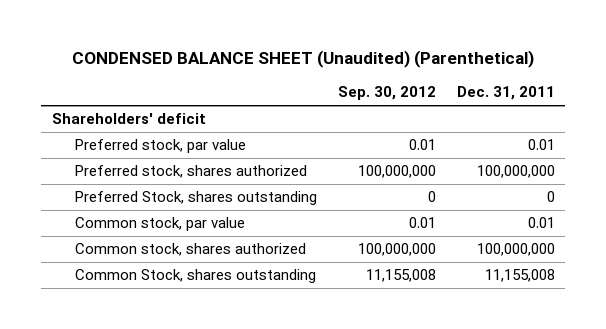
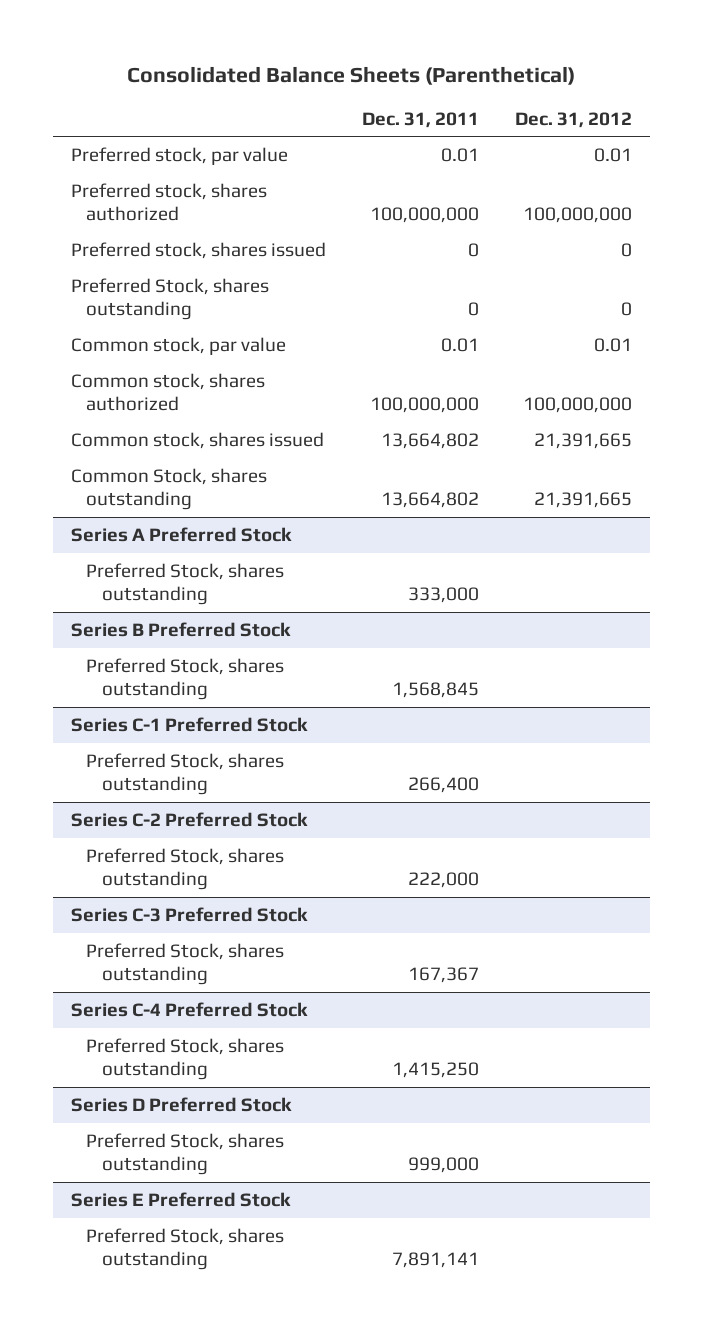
[72,50,535,69] CONDENSED BALANCE SHEET (Unaudited) (Parenthetical) -> [127,66,576,86] Consolidated Balance Sheets (Parenthetical)
[337,86,436,101] Sep. 30, 2012 -> none
none -> [514,111,632,128] Dec. 31, 2012
[51,113,206,125] Shareholders' deficit -> none
none -> [70,241,326,259] Preferred stock, shares issued
none -> [70,431,324,449] Common stock, shares issued
[484,269,555,283] 11,155,008 -> [380,492,479,509] 13,664,802
none -> [70,526,292,542] Series A Preferred Stock
none -> [86,562,285,606] Preferred Stock, shares outstanding
none -> [70,621,291,637] Series B Preferred Stock
none -> [86,657,285,701] Preferred Stock, shares outstanding
none -> [70,716,308,732] Series C-1 Preferred Stock
none -> [86,752,285,796] Preferred Stock, shares outstanding
none -> [70,811,308,827] Series C-2 Preferred Stock
none -> [86,847,285,891] Preferred Stock, shares outstanding
none -> [70,906,308,922] Series C-3 Preferred Stock
none -> [86,942,285,986] Preferred Stock, shares outstanding
none -> [70,1001,308,1017] Series C-4 Preferred Stock
none -> [86,1037,285,1081] Preferred Stock, shares outstanding
none -> [70,1096,292,1112] Series D Preferred Stock
none -> [86,1132,285,1176] Preferred Stock, shares outstanding
none -> [70,1191,291,1207] Series E Preferred Stock
none -> [86,1227,285,1271] Preferred Stock, shares outstanding

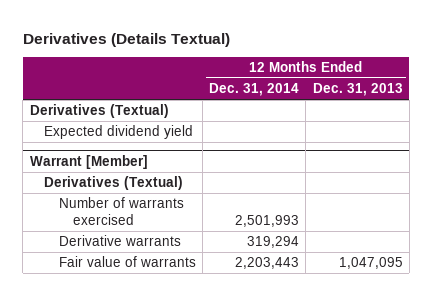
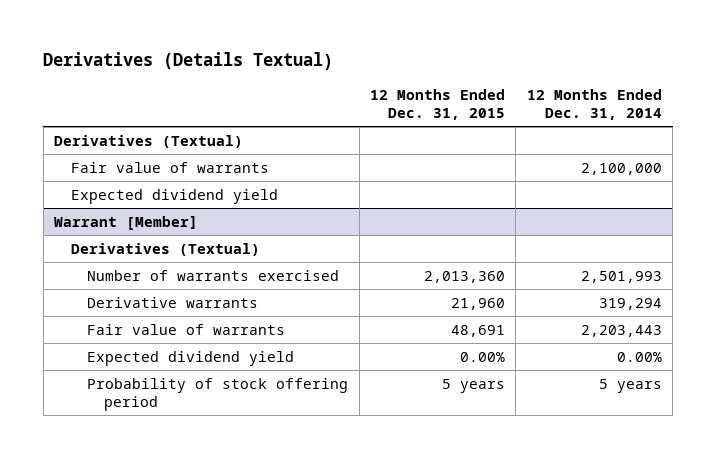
[312,83,403,97] Dec. 31, 2013 -> none
none -> [370,89,506,120] 12 Months Ended Dec. 31, 2015
none -> [70,162,269,174] Fair value of warrants
none -> [87,351,295,367] Expected dividend yield
none -> [87,378,349,411] Probability of stock offering period

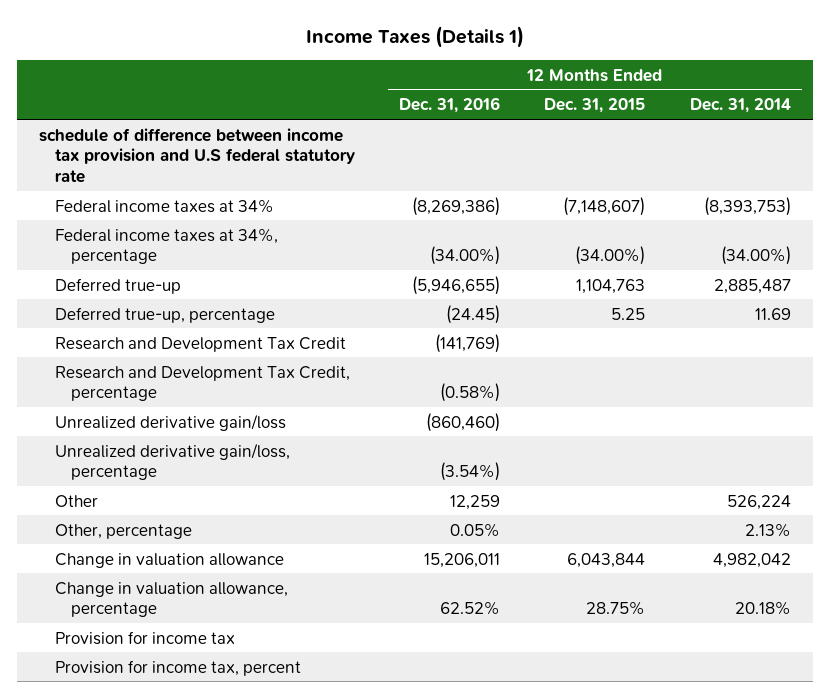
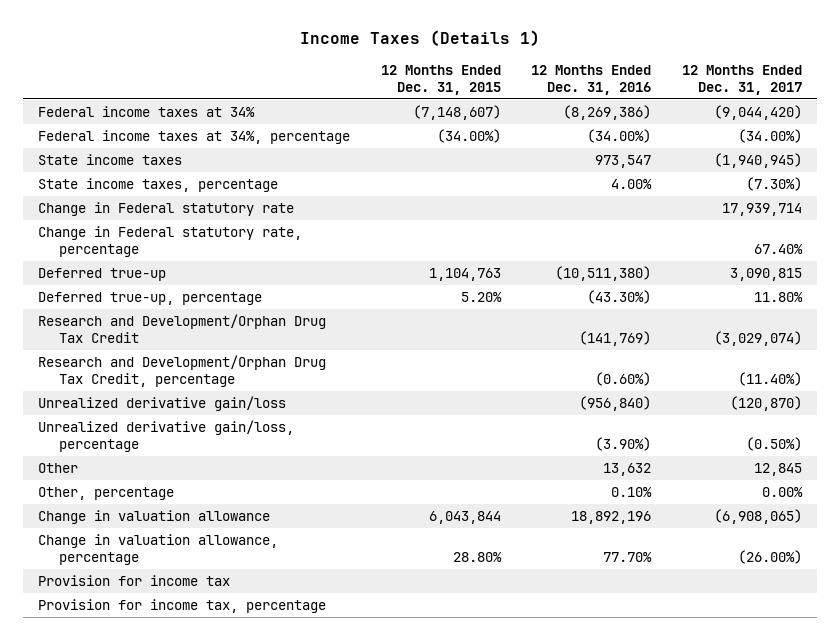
[689,98,791,114] Dec. 31, 2014 -> none
none -> [681,64,802,95] 12 Months Ended Dec. 31, 2017
[39,127,355,183] schedule of difference between income tax provision and U.S federal statutory rate -> none
none -> [38,153,183,165] State income taxes
none -> [38,177,279,192] State income taxes, percentage
none -> [38,201,295,216] Change in Federal statutory rate
none -> [38,225,303,257] Change in Federal statutory rate, percentage
[412,275,501,295] (5,946,655) -> [555,265,652,281] (10,511,380)
[446,304,501,324] (24.45) -> [587,289,652,304] (43.30%)
[611,307,646,320] 5.25 -> [460,291,502,302] 5.20%
[54,336,346,352] Research and Development Tax Credit -> [38,313,327,343] Research and Development/Orphan Drug Tax Credit
[54,365,350,402] Research and Development Tax Credit, percentage -> [38,354,327,387] Research and Development/Orphan Drug Tax Credit, percentage
[440,383,501,403] (0.58%) -> [595,371,652,386] (0.60%)
[426,412,501,432] (860,460) -> [579,395,652,411] (956,840)
[440,462,501,482] (3.54%) -> [595,436,652,451] (3.90%)
[450,494,501,510] 12,259 -> [603,462,652,476] 13,632
[450,522,501,537] 0.05% -> [611,486,653,497] 0.10%
[424,552,501,568] 15,206,011 -> [571,510,652,524] 18,892,196
[440,601,501,616] 62.52% -> [603,551,653,562] 77.70%
[586,601,646,616] 28.75% -> [452,551,502,562] 28.80%
[54,659,301,676] Provision for income tax, percent -> [38,598,327,613] Provision for income tax, percentage

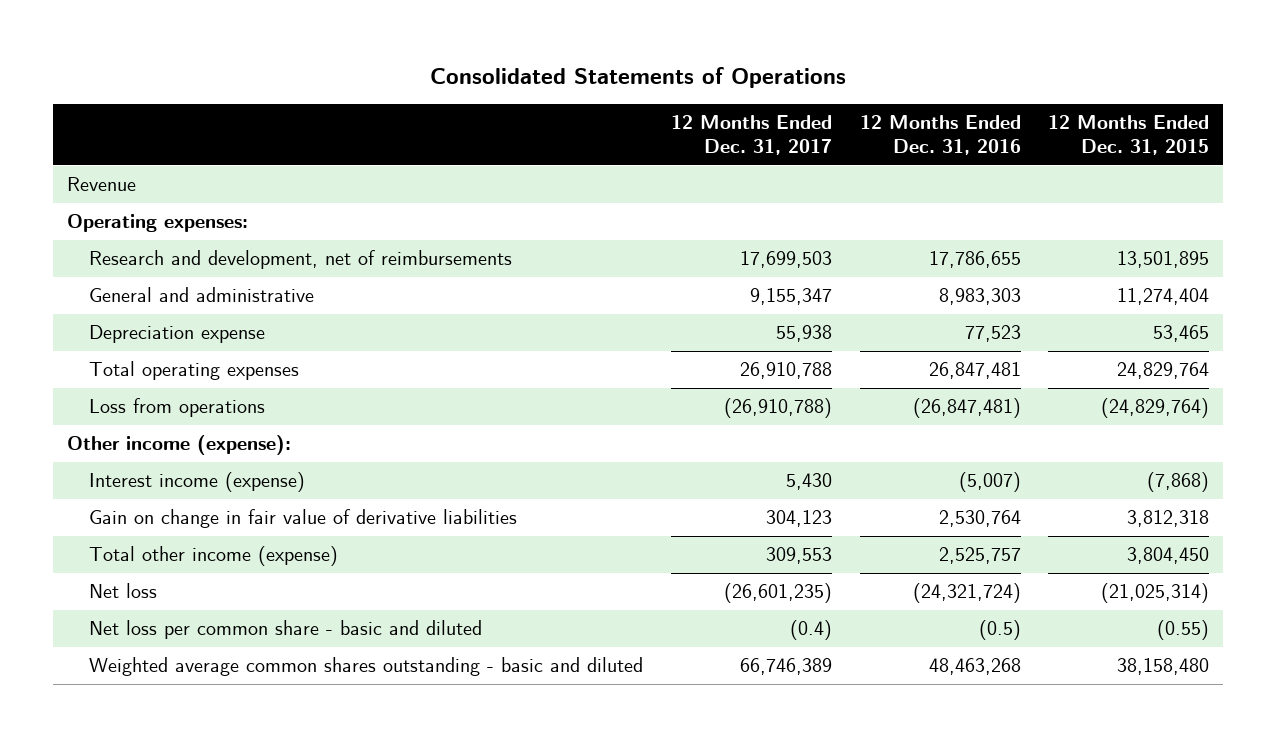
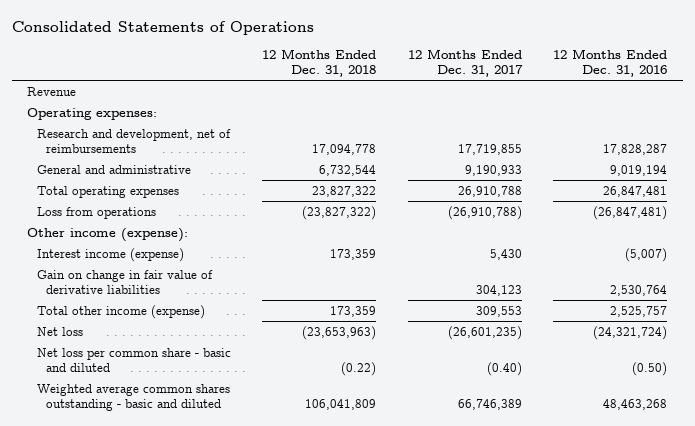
[1048,115,1210,156] 12 Months Ended Dec. 31, 2015 -> none
none -> [262,49,377,78] 12 Months Ended Dec. 31, 2018
[89,325,266,344] Depreciation expense -> none
[739,251,832,269] 17,699,503 -> [457,143,522,155] 17,719,855
[928,251,1021,269] 17,786,655 -> [603,143,668,155] 17,828,287
[749,288,832,306] 9,155,347 -> [464,164,522,176] 9,190,933
[938,288,1021,306] 8,983,303 -> [610,164,668,176] 9,019,194
[789,620,832,641] (0.4) -> [486,361,522,376] (0.40)
[978,620,1021,641] (0.5) -> [632,361,668,376] (0.50)

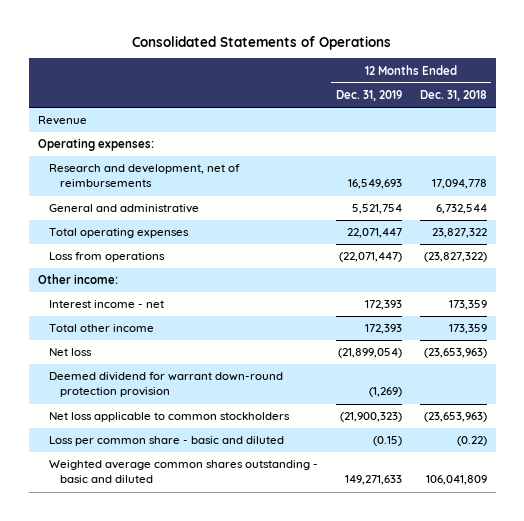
[407,49,523,78] 12 Months Ended Dec. 31, 2017 -> none
[553,49,668,78] 12 Months Ended Dec. 31, 2016 -> none
none -> [335,90,402,102] Dec. 31, 2019
[36,269,213,294] Gain on change in fair value of derivative liabilities -> none
[27,227,189,242] Other income (expense): -> [37,274,118,285] Other income:
[36,247,184,262] Interest income (expense) -> [48,300,164,309] Interest income - net
[36,304,205,319] Total other income (expense) -> [48,324,154,333] Total other income
none -> [48,372,283,398] Deemed dividend for warrant down-round protection provision
none -> [48,412,290,423] Net loss applicable to common stockholders
[36,347,231,372] Net loss per common share - basic and diluted -> [48,436,284,447] Loss per common share - basic and diluted

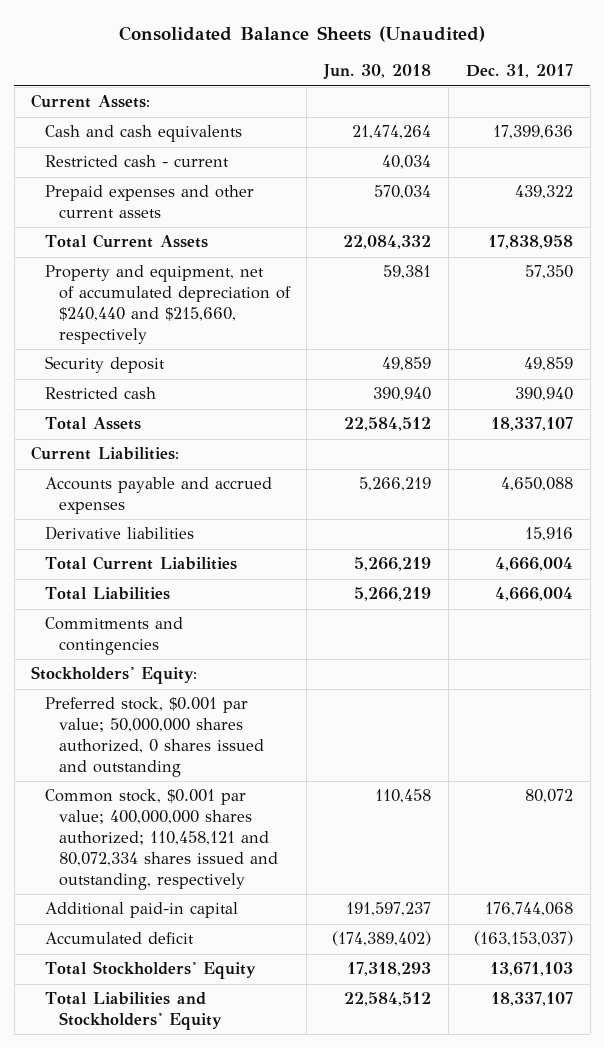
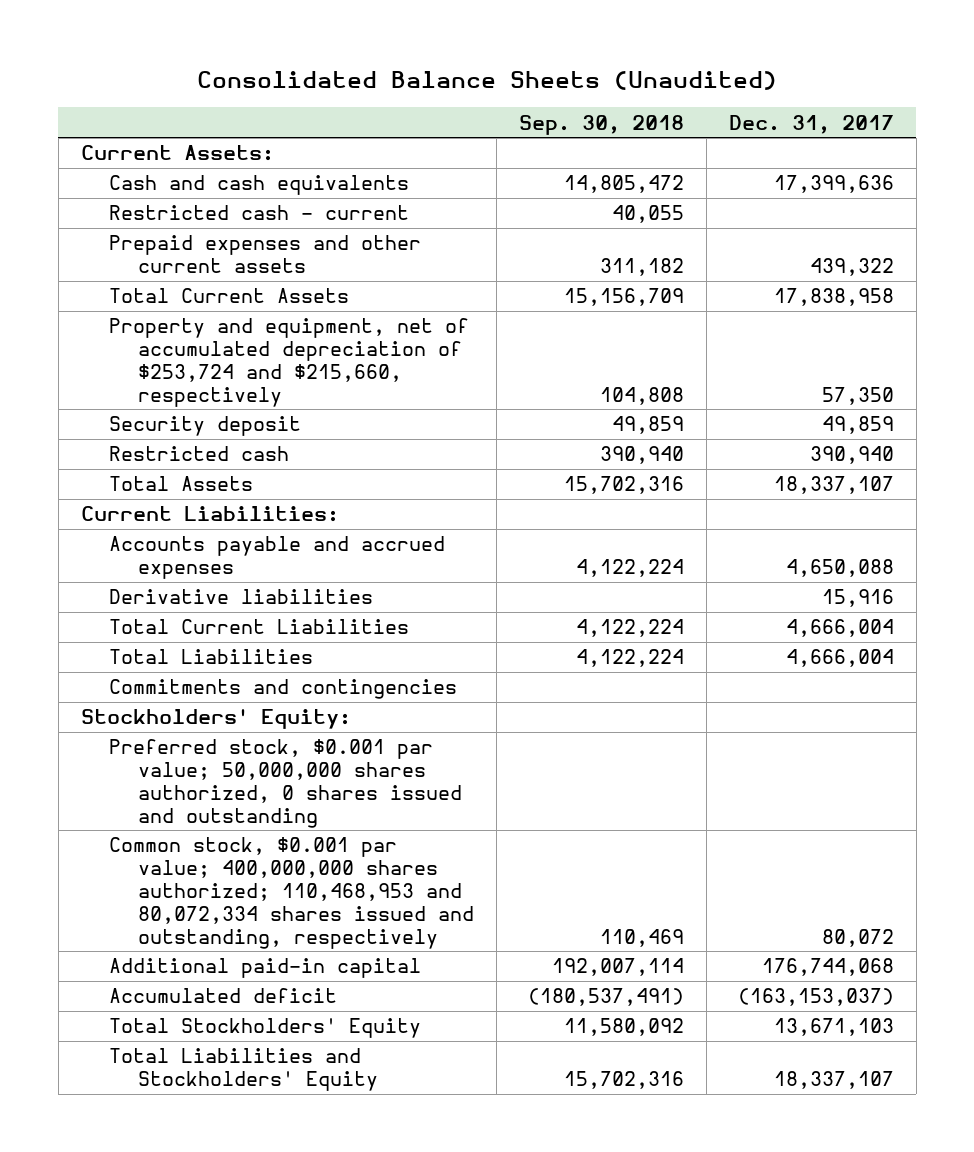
[323,64,432,80] Jun. 30, 2018 -> none
none -> [518,114,684,135] Sep. 30, 2018
[44,265,291,345] Property and equipment, net of accumulated depreciation of $240,440 and $215,660, respectively -> [109,318,470,407] Property and equipment, net of accumulated depreciation of $253,724 and $215,660, respectively
[44,789,278,890] Common stock, $0.001 par value; 400,000,000 shares authorized; 110,458,121 and 80,072,334 shares issued and outstanding, respectively -> [109,837,474,949] Common stock, $0.001 par value; 400,000,000 shares authorized; 110,468,953 and 80,072,334 shares issued and outstanding, respectively

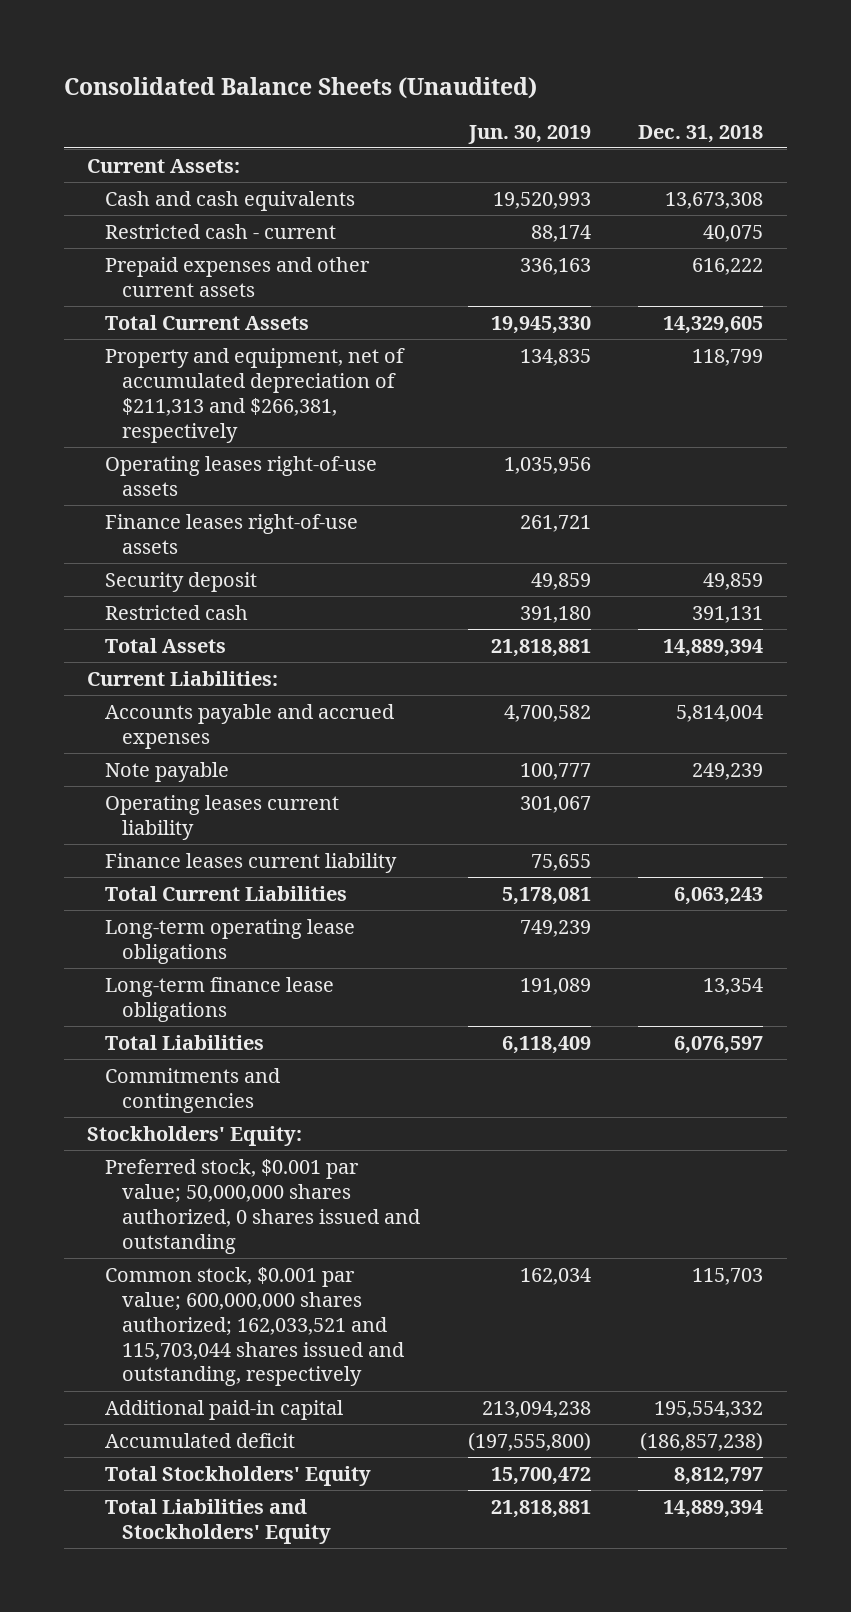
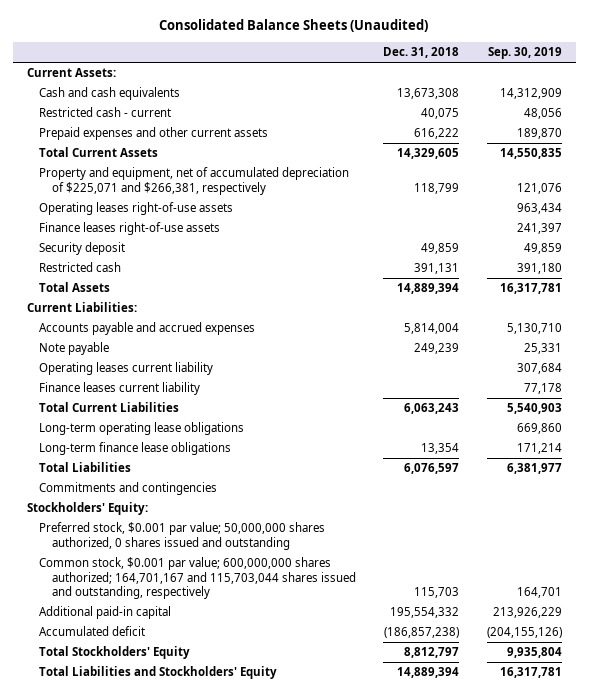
[467,124,591,144] Jun. 30, 2019 -> none
none -> [487,46,562,59] Sep. 30, 2019
[104,347,405,443] Property and equipment, net of accumulated depreciation of $211,313 and $266,381, respectively -> [39,167,350,195] Property and equipment, net of accumulated depreciation of $225,071 and $266,381, respectively
[104,1266,404,1387] Common stock, $0.001 par value; 600,000,000 shares authorized; 162,033,521 and 115,703,044 shares issued and outstanding, respectively -> [39,557,356,599] Common stock, $0.001 par value; 600,000,000 shares authorized; 164,701,167 and 115,703,044 shares issued and outstanding, respectively

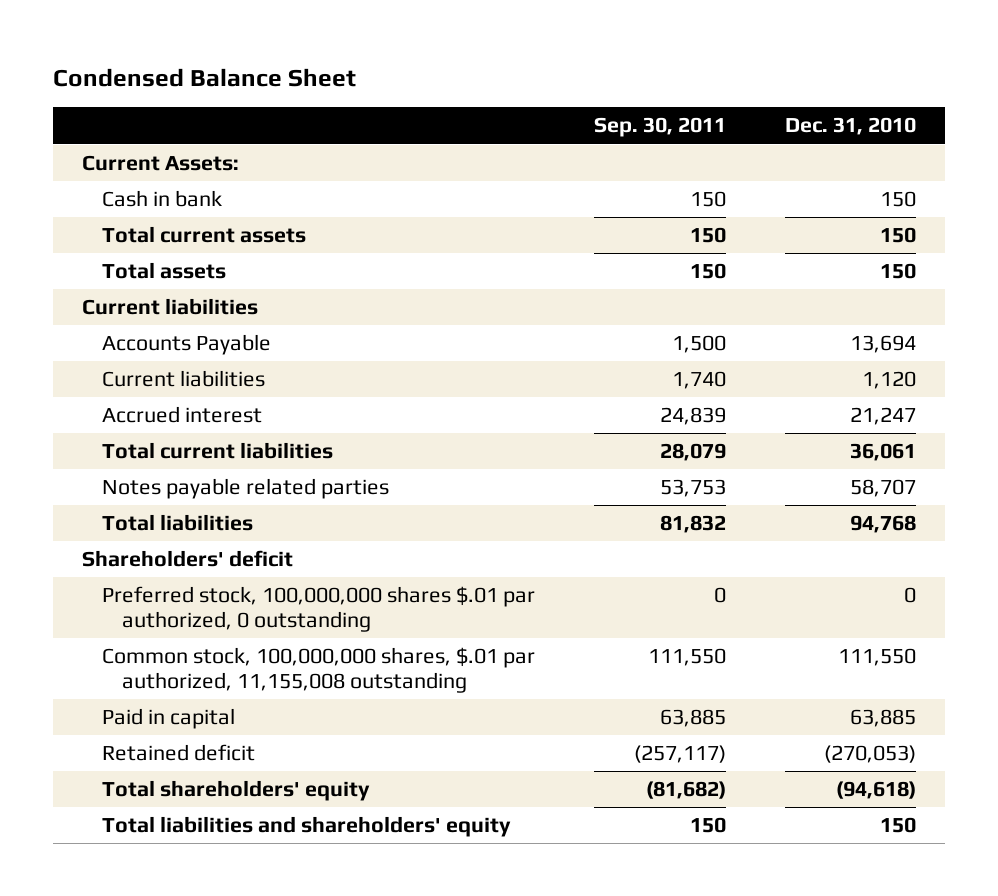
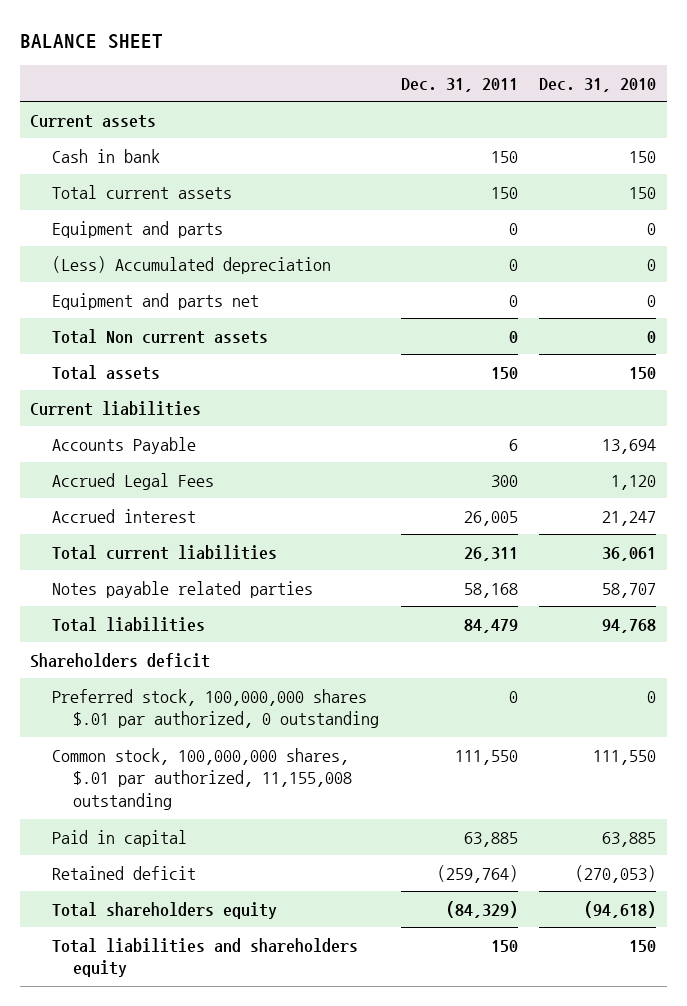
[52,67,356,87] Condensed Balance Sheet -> [19,34,163,50] BALANCE SHEET
[593,117,726,138] Sep. 30, 2011 -> none
none -> [400,77,518,92] Dec. 31, 2011
[82,155,240,172] Current Assets: -> [30,114,157,128] Current assets
none -> [51,220,223,238] Equipment and parts
none -> [51,255,331,274] (Less) Accumulated depreciation
none -> [51,292,259,310] Equipment and parts net
none -> [51,328,268,344] Total Non current assets
[102,370,266,388] Current liabilities -> [51,472,214,490] Accrued Legal Fees
[82,550,294,568] Shareholders' deficit -> [30,652,211,668] Shareholders deficit
[102,780,371,802] Total shareholders' equity -> [51,901,277,919] Total shareholders equity
[102,816,512,838] Total liabilities and shareholders' equity -> [51,937,358,978] Total liabilities and shareholders equity

